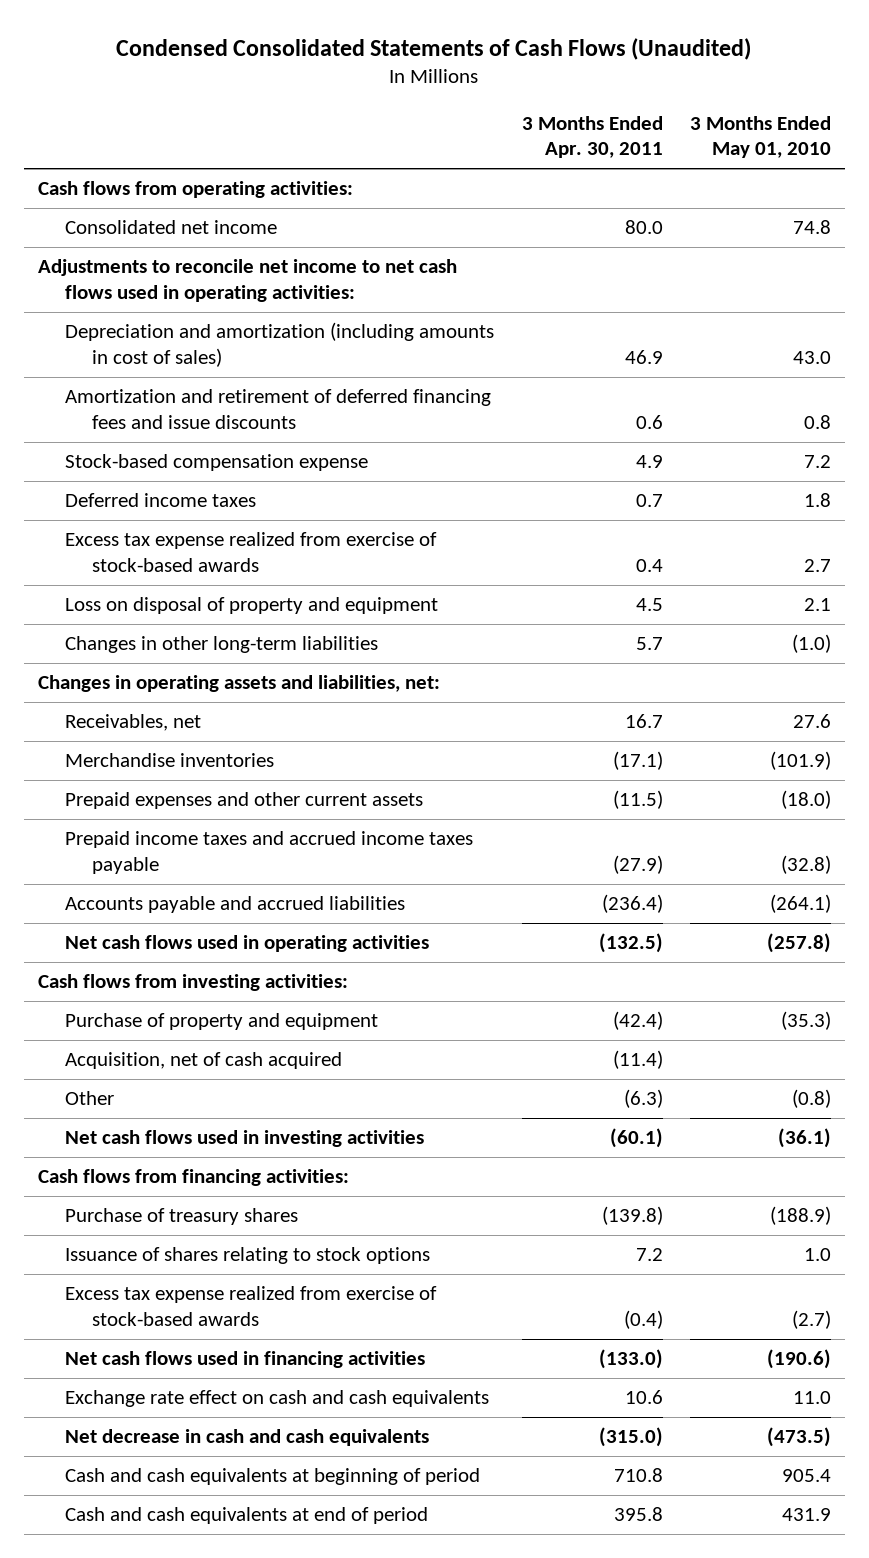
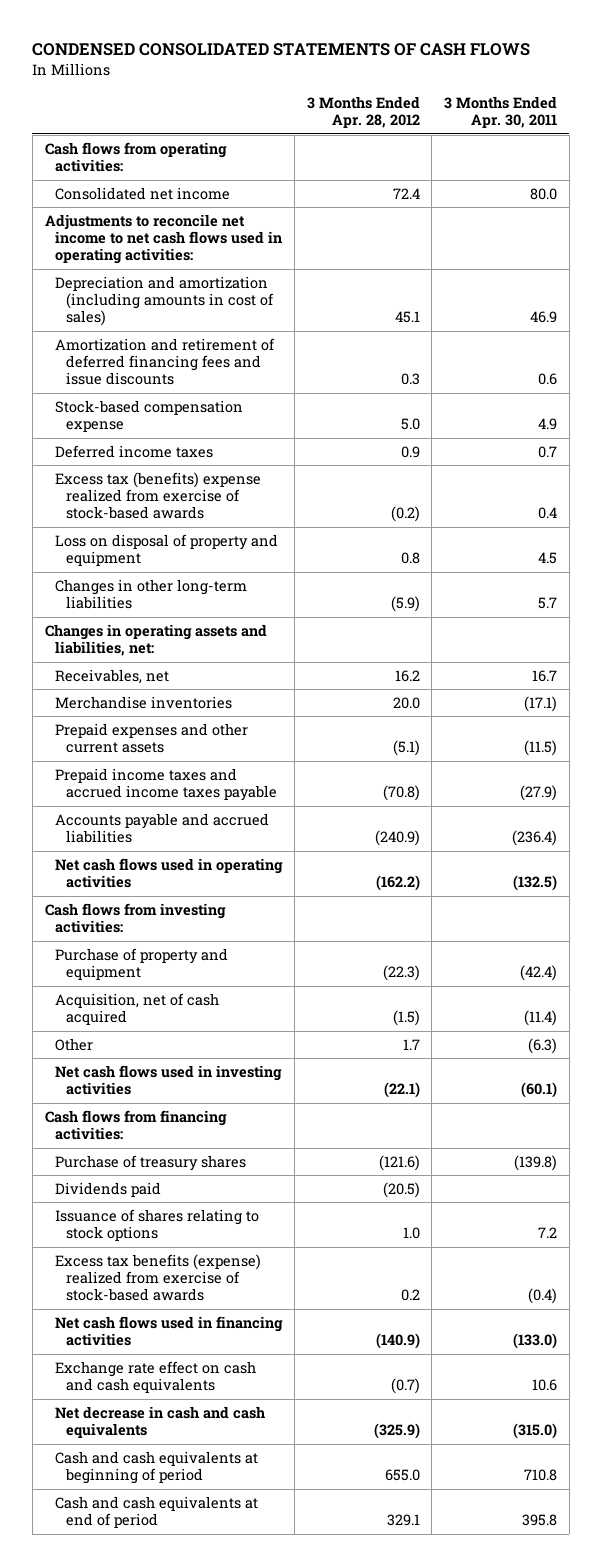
[116,37,752,60] Condensed Consolidated Statements of Cash Flows (Unaudited) -> [32,43,531,57] CONDENSED CONSOLIDATED STATEMENTS OF CASH FLOWS
[690,116,832,159] 3 Months Ended May 01, 2010 -> none
none -> [306,96,420,129] 3 Months Ended Apr. 28, 2012
[65,532,438,572] Excess tax expense realized from exercise of stock-based awards -> [55,471,262,520] Excess tax (benefits) expense realized from exercise of stock-based awards
none -> [55,1181,162,1197] Dividends paid
[65,1286,438,1326] Excess tax expense realized from exercise of stock-based awards -> [55,1253,262,1302] Excess tax benefits (expense) realized from exercise of stock-based awards

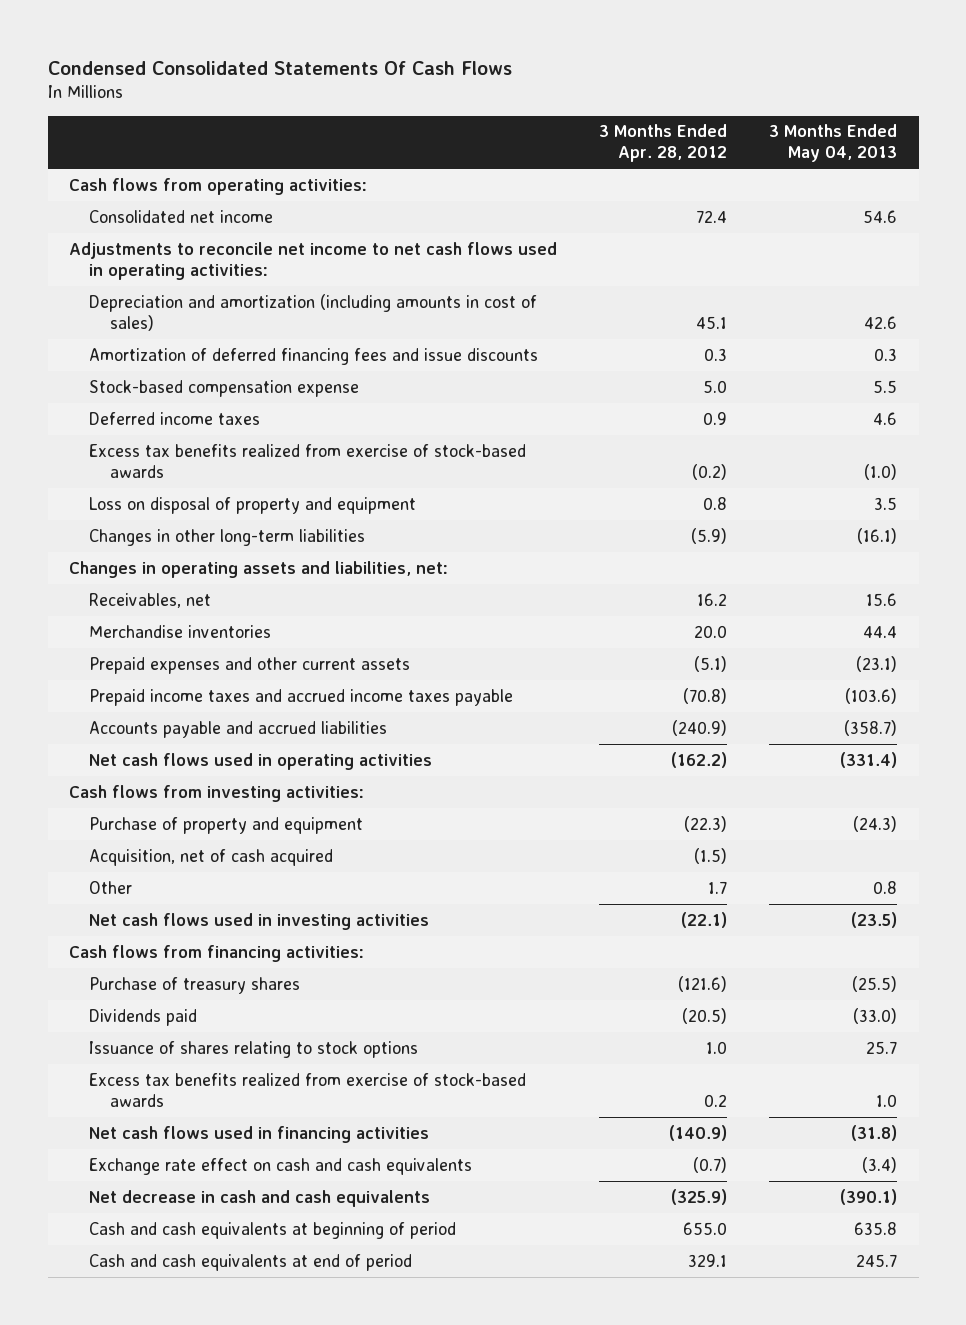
[32,43,531,57] CONDENSED CONSOLIDATED STATEMENTS OF CASH FLOWS -> [47,60,512,75] Condensed Consolidated Statements Of Cash Flows
[444,96,558,129] 3 Months Ended Apr. 30, 2011 -> none
none -> [769,124,898,163] 3 Months Ended May 04, 2013
[55,337,276,386] Amortization and retirement of deferred financing fees and issue discounts -> [89,347,539,365] Amortization of deferred financing fees and issue discounts
[55,471,262,520] Excess tax (benefits) expense realized from exercise of stock-based awards -> [89,443,527,478] Excess tax benefits realized from exercise of stock-based awards
[55,1253,262,1302] Excess tax benefits (expense) realized from exercise of stock-based awards -> [89,1072,527,1107] Excess tax benefits realized from exercise of stock-based awards

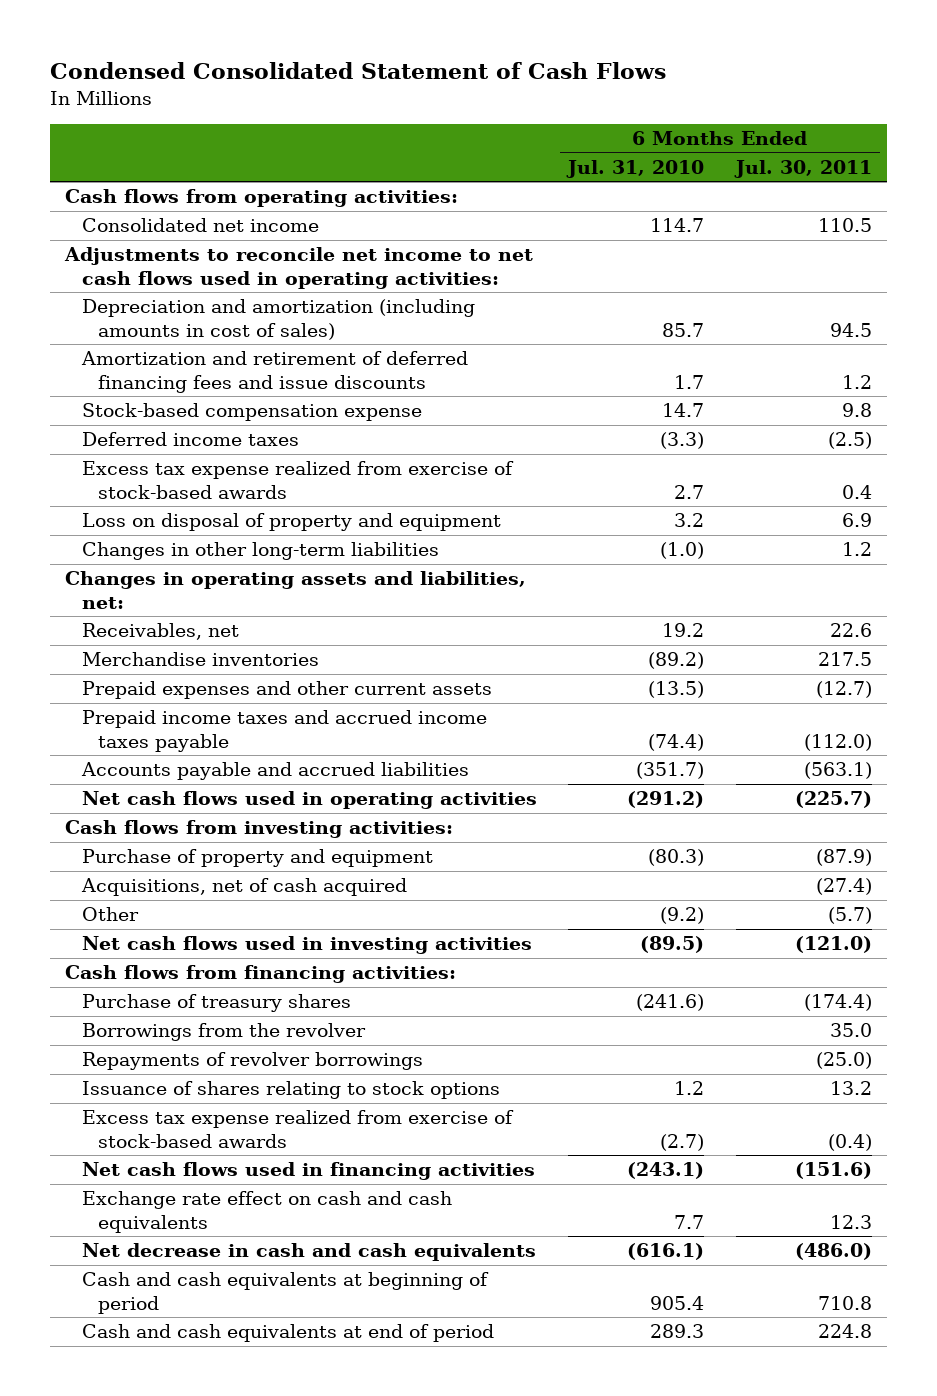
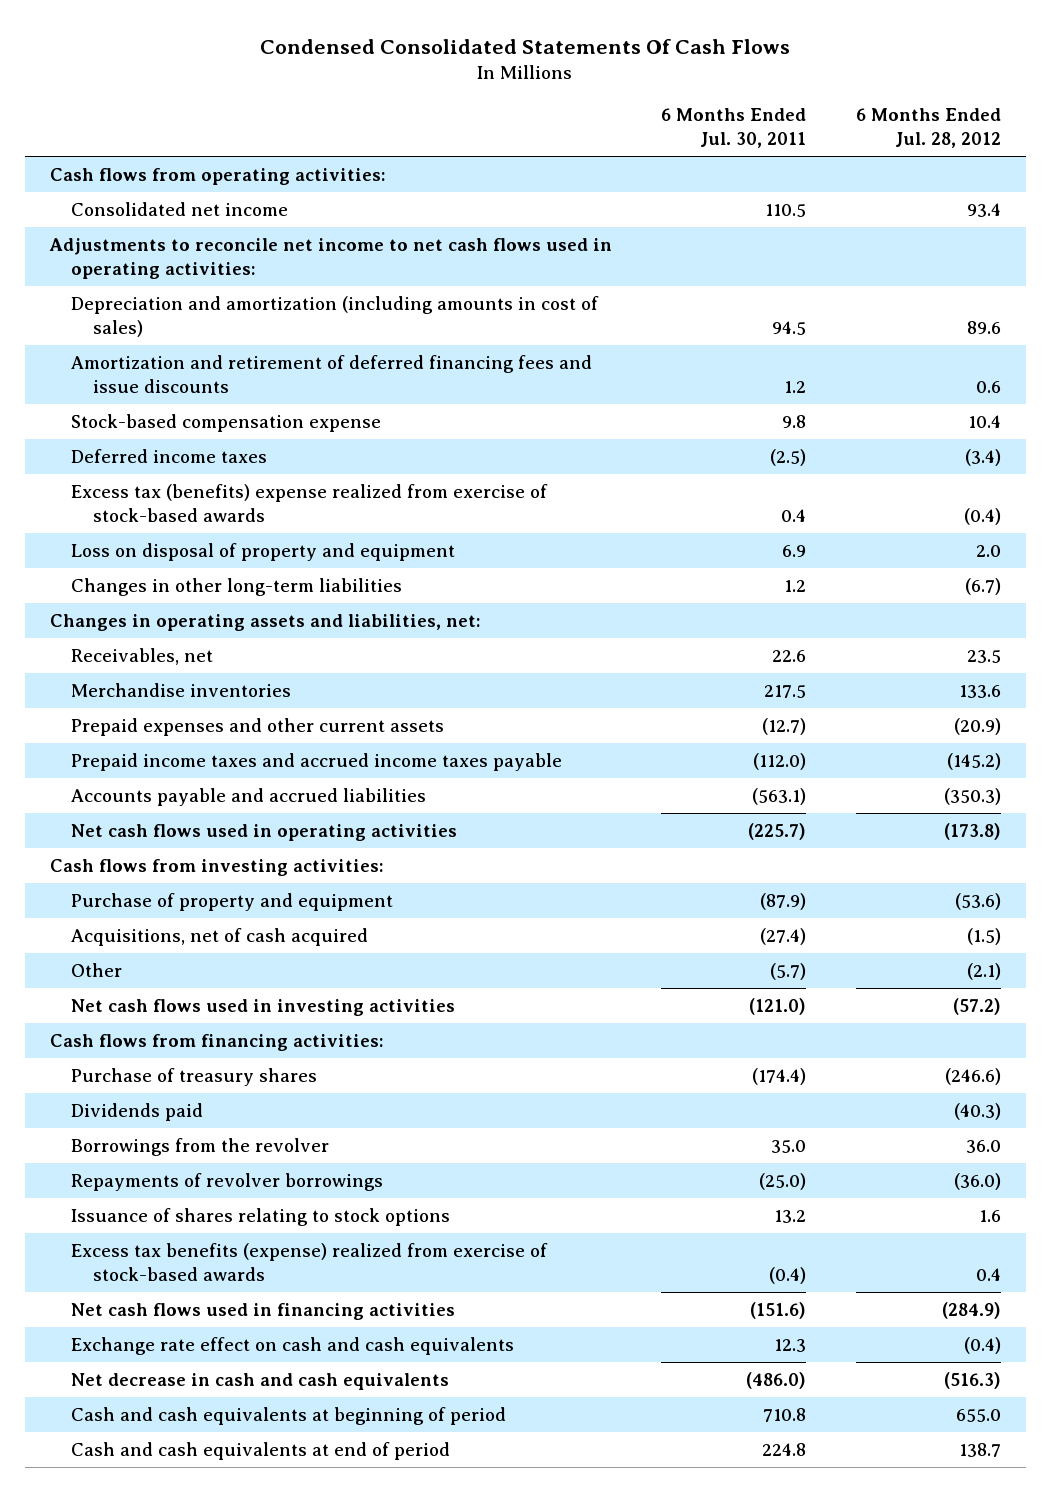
[49,62,666,80] Condensed Consolidated Statement of Cash Flows -> [260,38,791,54] Condensed Consolidated Statements Of Cash Flows
[566,160,705,179] Jul. 31, 2010 -> none
none -> [856,108,1002,149] 6 Months Ended Jul. 28, 2012
[81,461,514,499] Excess tax expense realized from exercise of stock-based awards -> [71,483,549,522] Excess tax (benefits) expense realized from exercise of stock-based awards
none -> [71,1102,204,1121] Dividends paid
[81,1110,514,1148] Excess tax expense realized from exercise of stock-based awards -> [71,1242,549,1281] Excess tax benefits (expense) realized from exercise of stock-based awards

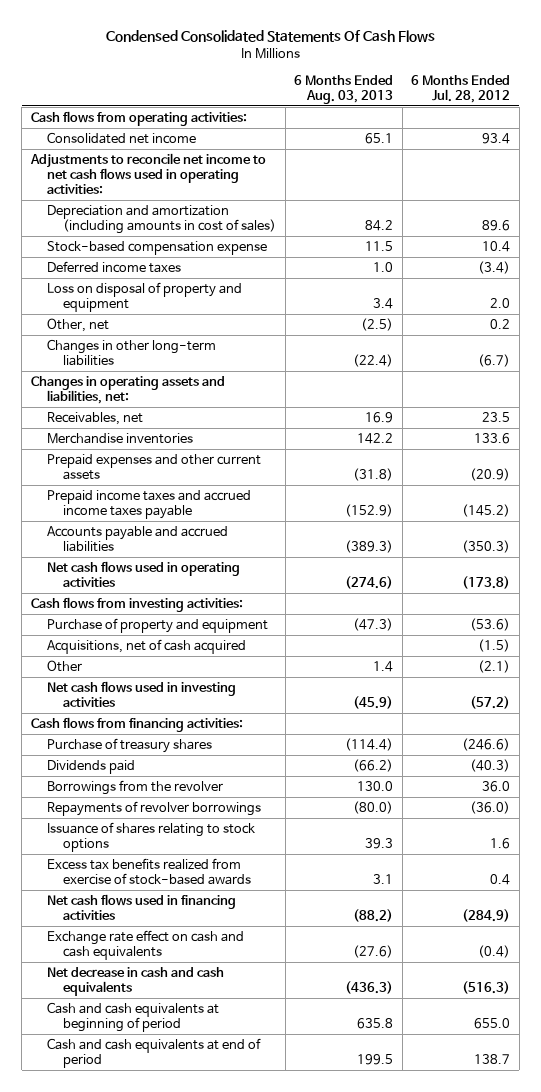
[661,108,807,149] 6 Months Ended Jul. 30, 2011 -> none
none -> [294,74,394,104] 6 Months Ended Aug. 03, 2013
[71,354,593,393] Amortization and retirement of deferred financing fees and issue discounts -> none
[71,483,549,522] Excess tax (benefits) expense realized from exercise of stock-based awards -> none
none -> [46,317,109,332] Other, net
[71,1242,549,1281] Excess tax benefits (expense) realized from exercise of stock-based awards -> [46,857,252,885] Excess tax benefits realized from exercise of stock-based awards

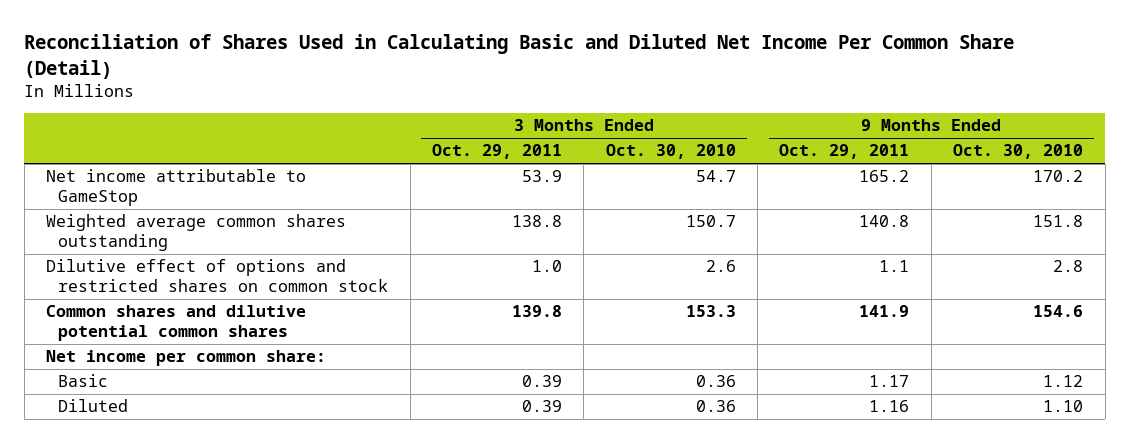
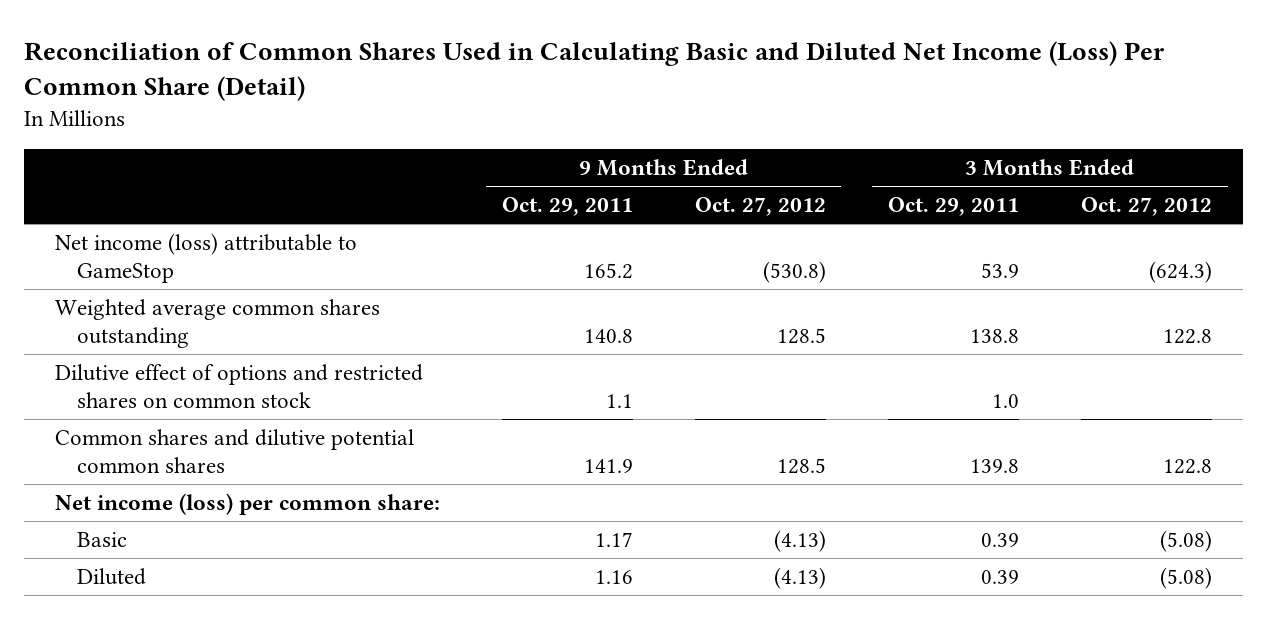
[24,34,1015,79] Reconciliation of Shares Used in Calculating Basic and Diluted Net Income Per Common Share (Detail) -> [23,40,1165,102] Reconciliation of Common Shares Used in Calculating Basic and Diluted Net Income (Loss) Per Common Share (Detail)
[605,144,736,160] Oct. 30, 2010 -> none
[953,144,1084,160] Oct. 30, 2010 -> none
none -> [694,197,826,217] Oct. 27, 2012
none -> [1081,197,1213,217] Oct. 27, 2012
[45,169,306,207] Net income attributable to GameStop -> [54,232,357,284] Net income (loss) attributable to GameStop
[45,350,326,367] Net income per common share: -> [54,492,440,515] Net income (loss) per common share:

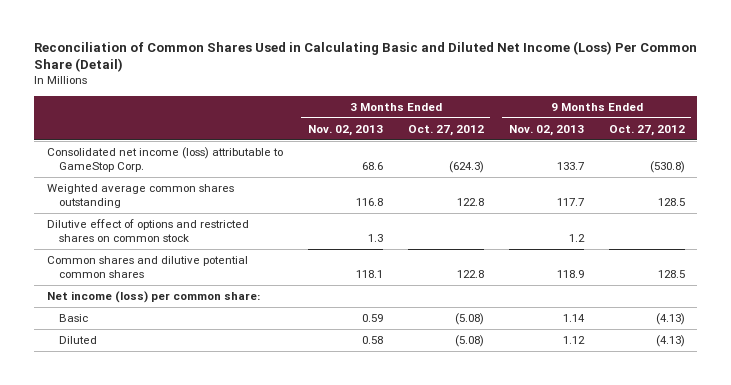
[501,197,633,217] Oct. 29, 2011 -> none
[888,197,1020,217] Oct. 29, 2011 -> none
none -> [307,124,383,136] Nov. 02, 2013
none -> [508,124,584,136] Nov. 02, 2013
[54,232,357,284] Net income (loss) attributable to GameStop -> [46,146,283,172] Consolidated net income (loss) attributable to GameStop Corp.

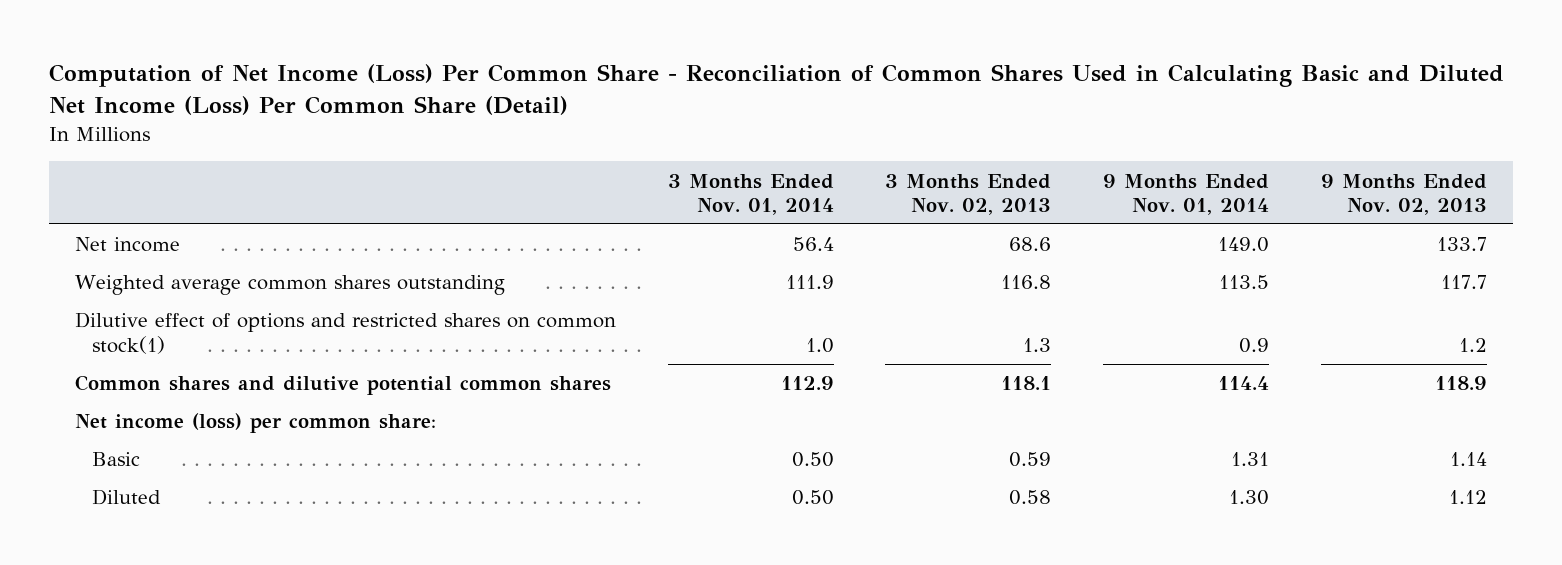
[34,40,698,73] Reconciliation of Common Shares Used in Calculating Basic and Diluted Net Income (Loss) Per Common Share (Detail) -> [48,63,1504,115] Computation of Net Income (Loss) Per Common Share - Reconciliation of Common Shares Used in Calculating Basic and Diluted Net Income (Loss) Per Common Share (Detail)
[407,124,484,136] Oct. 27, 2012 -> none
[608,124,685,136] Oct. 27, 2012 -> none
none -> [667,173,834,215] 3 Months Ended Nov. 01, 2014
none -> [1103,173,1270,215] 9 Months Ended Nov. 01, 2014
[46,146,283,172] Consolidated net income (loss) attributable to GameStop Corp. -> [74,237,180,253] Net income
[46,218,249,242] Dilutive effect of options and restricted shares on common stock -> [74,312,616,354] Dilutive effect of options and restricted shares on common stock(1)

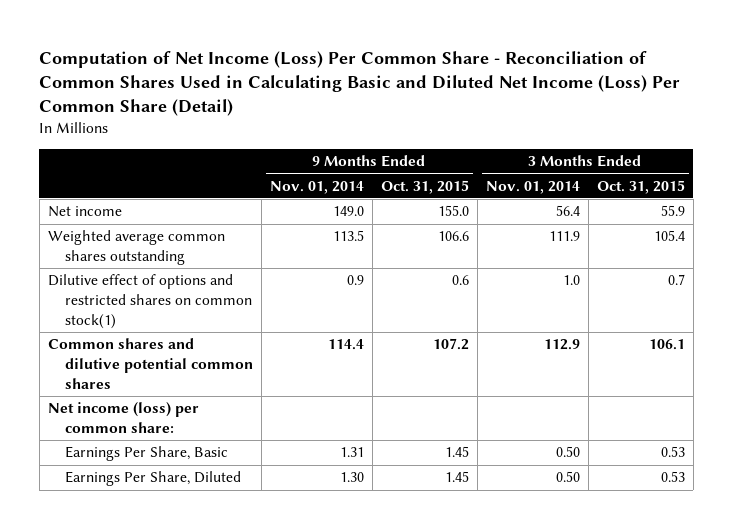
[885,173,1052,215] 3 Months Ended Nov. 02, 2013 -> none
[1320,173,1487,215] 9 Months Ended Nov. 02, 2013 -> none
none -> [380,179,469,194] Oct. 31, 2015
none -> [596,179,685,194] Oct. 31, 2015
[92,452,141,467] Basic -> [64,446,228,462] Earnings Per Share, Basic
[92,489,162,506] Diluted -> [64,471,241,487] Earnings Per Share, Diluted

